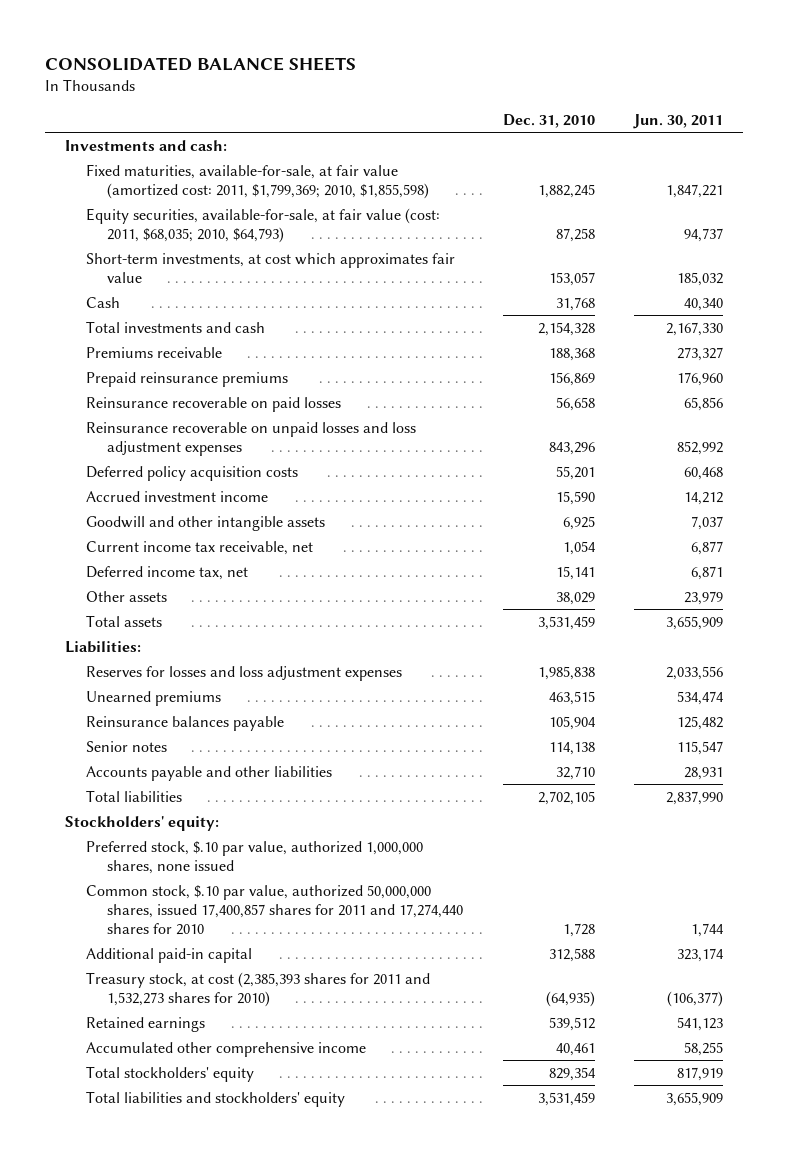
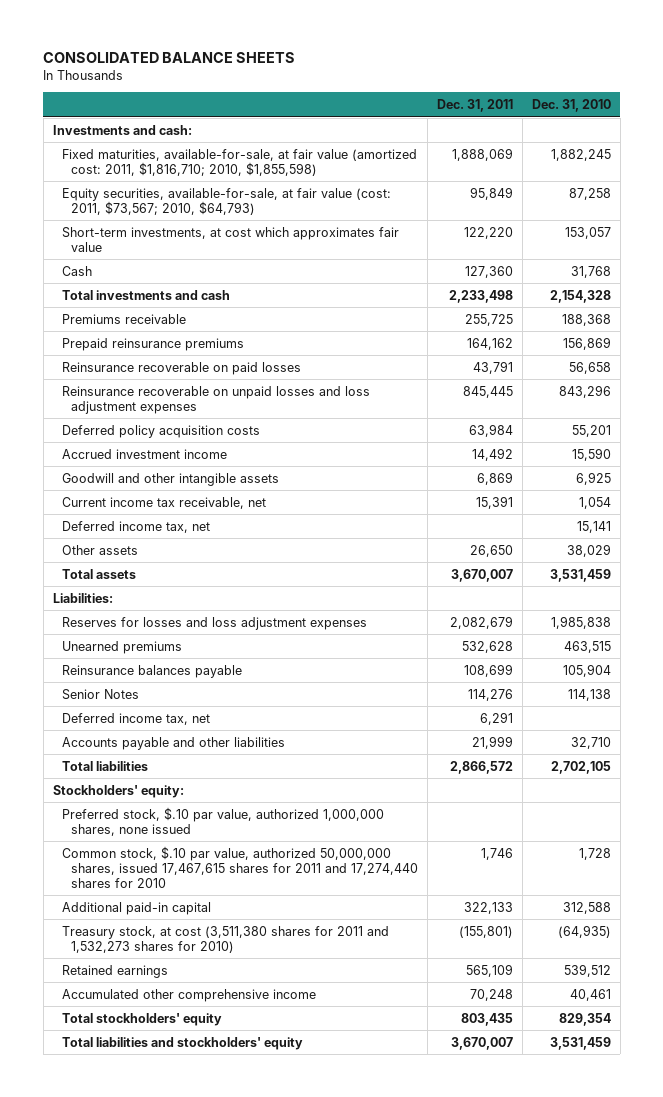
[633,113,724,129] Jun. 30, 2011 -> none
none -> [436,99,513,113] Dec. 31, 2011
[86,163,430,199] Fixed maturities, available-for-sale, at fair value (amortized cost: 2011, $1,799,369; 2010, $1,855,598) -> [61,148,417,176] Fixed maturities, available-for-sale, at fair value (amortized cost: 2011, $1,816,710; 2010, $1,855,598)
[86,207,441,243] Equity securities, available-for-sale, at fair value (cost: 2011, $68,035; 2010, $64,793) -> [61,187,391,215] Equity securities, available-for-sale, at fair value (cost: 2011, $73,567; 2010, $64,793)
[86,740,168,752] Senior notes -> [61,688,139,700] Senior Notes
none -> [61,712,210,725] Deferred income tax, net
[86,884,464,935] Common stock, $.10 par value, authorized 50,000,000 shares, issued 17,400,857 shares for 2011 and 17,274,440 shares for 2010 -> [61,845,418,888] Common stock, $.10 par value, authorized 50,000,000 shares, issued 17,467,615 shares for 2011 and 17,274,440 shares for 2010
[86,971,431,1007] Treasury stock, at cost (2,385,393 shares for 2011 and 1,532,273 shares for 2010) -> [61,925,389,953] Treasury stock, at cost (3,511,380 shares for 2011 and 1,532,273 shares for 2010)

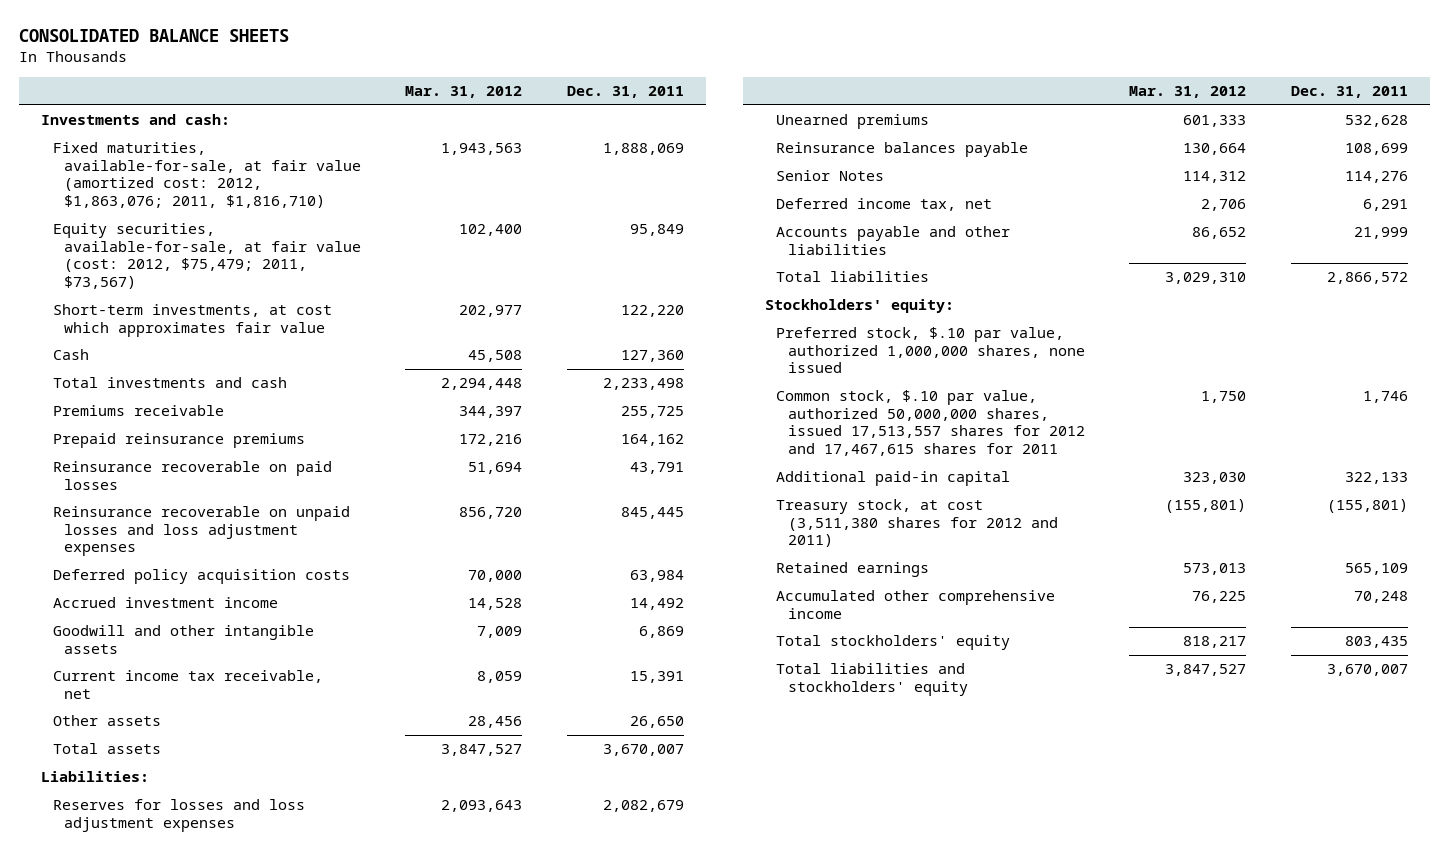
[531,99,611,113] Dec. 31, 2010 -> none
none -> [405,86,523,99] Mar. 31, 2012
[61,148,417,176] Fixed maturities, available-for-sale, at fair value (amortized cost: 2011, $1,816,710; 2010, $1,855,598) -> [52,142,361,208] Fixed maturities, available-for-sale, at fair value (amortized cost: 2012, $1,863,076; 2011, $1,816,710)
[61,187,391,215] Equity securities, available-for-sale, at fair value (cost: 2011, $73,567; 2010, $64,793) -> [52,223,361,289] Equity securities, available-for-sale, at fair value (cost: 2012, $75,479; 2011, $73,567)
[61,520,210,533] Deferred income tax, net -> none
[61,845,418,888] Common stock, $.10 par value, authorized 50,000,000 shares, issued 17,467,615 shares for 2011 and 17,274,440 shares for 2010 -> [776,390,1085,456] Common stock, $.10 par value, authorized 50,000,000 shares, issued 17,513,557 shares for 2012 and 17,467,615 shares for 2011
[61,925,389,953] Treasury stock, at cost (3,511,380 shares for 2011 and 1,532,273 shares for 2010) -> [776,499,1058,548] Treasury stock, at cost (3,511,380 shares for 2012 and 2011)

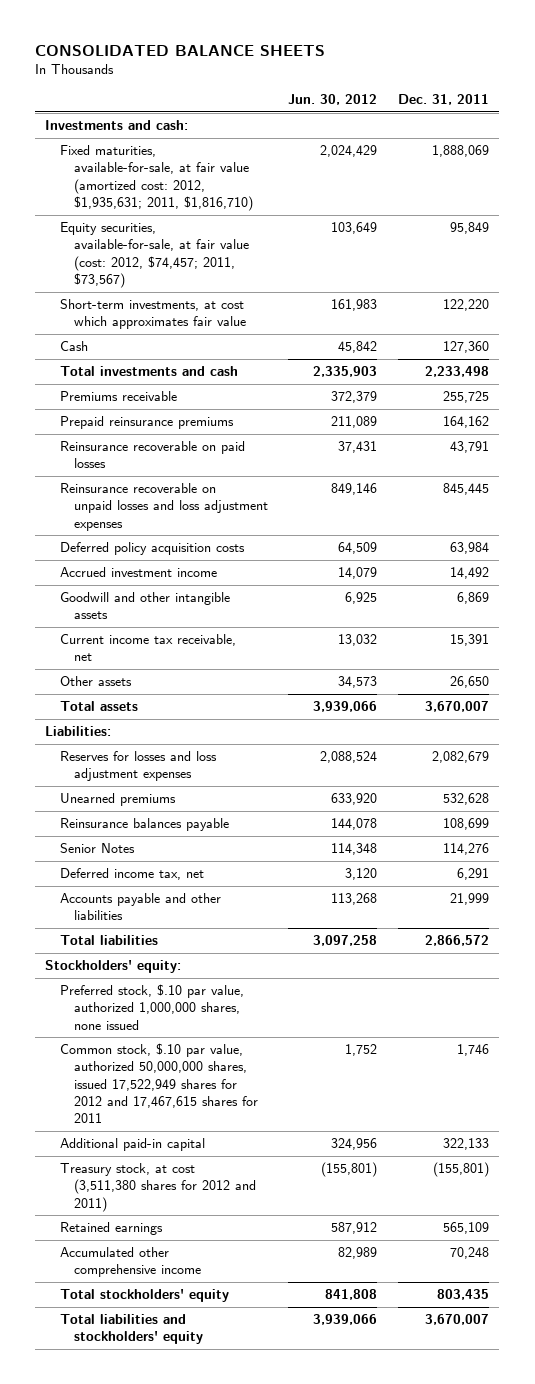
[405,86,523,99] Mar. 31, 2012 -> none
none -> [288,94,378,106] Jun. 30, 2012
[52,142,361,208] Fixed maturities, available-for-sale, at fair value (amortized cost: 2012, $1,863,076; 2011, $1,816,710) -> [59,145,253,211] Fixed maturities, available-for-sale, at fair value (amortized cost: 2012, $1,935,631; 2011, $1,816,710)
[52,223,361,289] Equity securities, available-for-sale, at fair value (cost: 2012, $75,479; 2011, $73,567) -> [59,222,249,288] Equity securities, available-for-sale, at fair value (cost: 2012, $74,457; 2011, $73,567)
[776,390,1085,456] Common stock, $.10 par value, authorized 50,000,000 shares, issued 17,513,557 shares for 2012 and 17,467,615 shares for 2011 -> [59,1043,258,1123] Common stock, $.10 par value, authorized 50,000,000 shares, issued 17,522,949 shares for 2012 and 17,467,615 shares for 2011

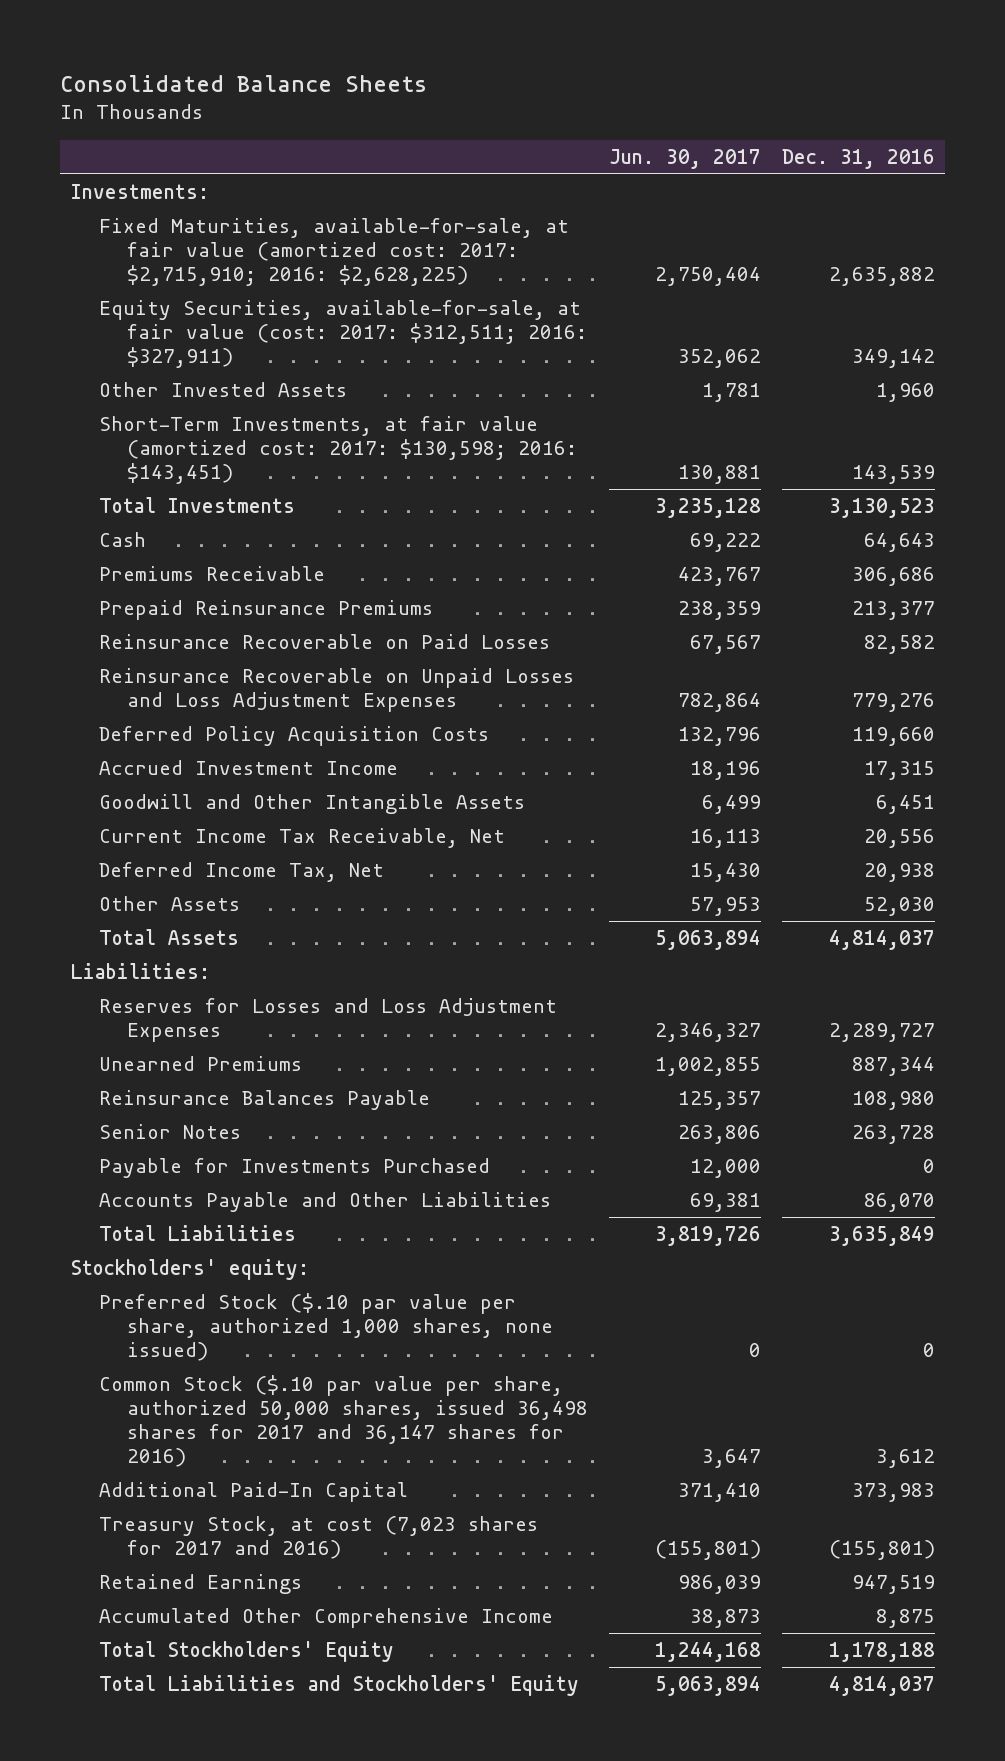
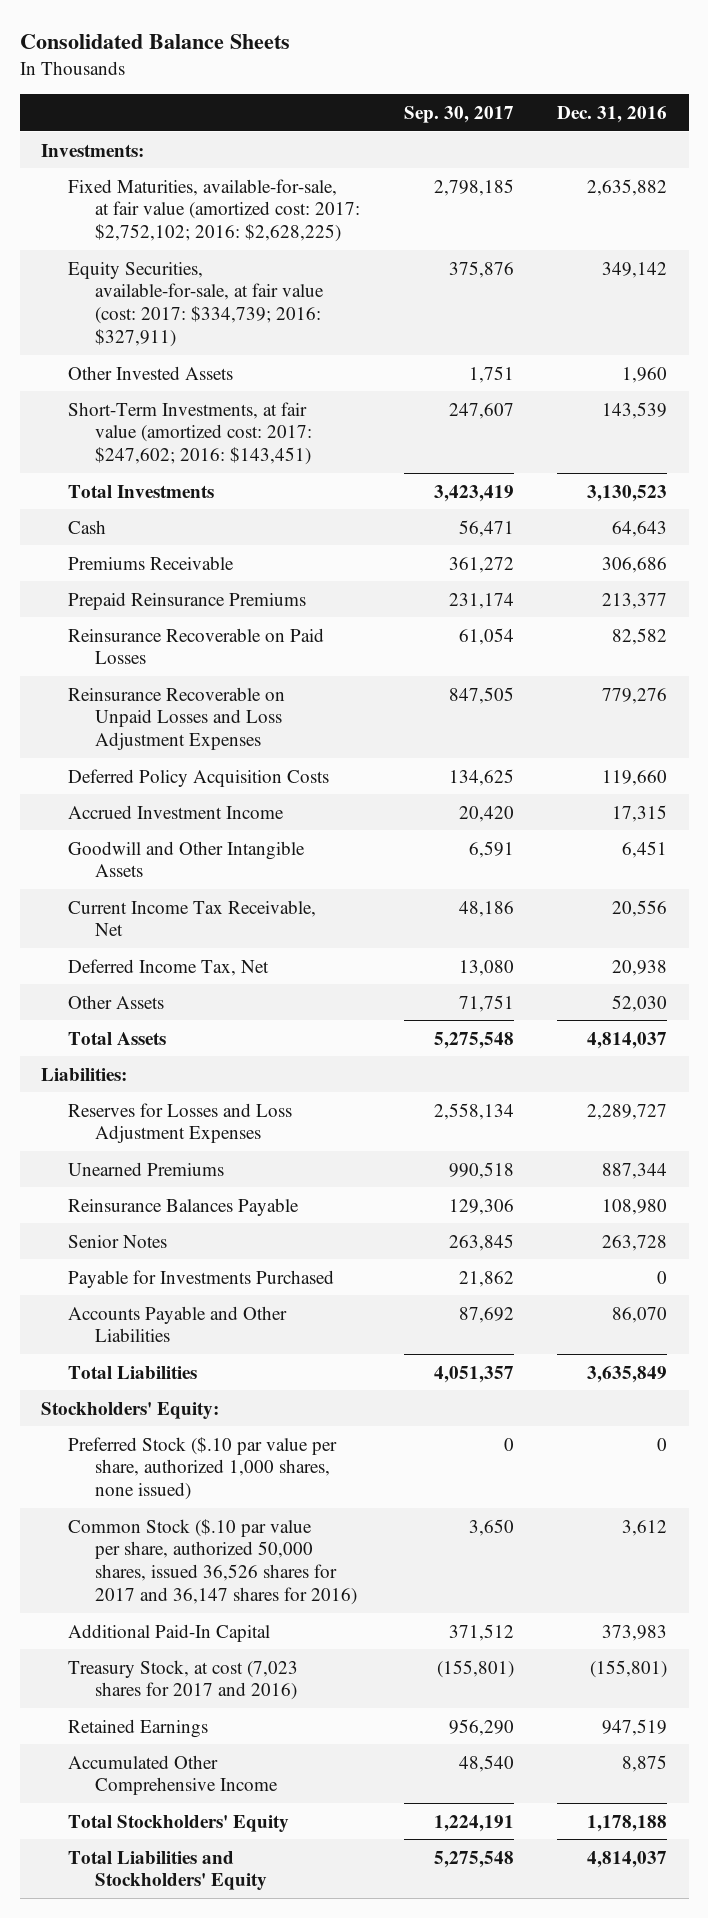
[608,148,761,169] Jun. 30, 2017 -> none
none -> [403,105,514,123] Sep. 30, 2017
[98,217,569,286] Fixed Maturities, available-for-sale, at fair value (amortized cost: 2017: $2,715,910; 2016: $2,628,225) -> [68,178,361,243] Fixed Maturities, available-for-sale, at fair value (amortized cost: 2017: $2,752,102; 2016: $2,628,225)
[98,299,587,368] Equity Securities, available-for-sale, at fair value (cost: 2017: $312,511; 2016: $327,911) -> [68,261,325,348] Equity Securities, available-for-sale, at fair value (cost: 2017: $334,739; 2016: $327,911)
[98,415,577,484] Short-Term Investments, at fair value (amortized cost: 2017: $130,598; 2016: $143,451) -> [68,401,313,466] Short-Term Investments, at fair value (amortized cost: 2017: $247,602; 2016: $143,451)
[70,1258,309,1280] Stockholders' equity: -> [41,1401,220,1419] Stockholders' Equity:
[98,1374,588,1467] Common Stock ($.10 par value per share, authorized 50,000 shares, issued 36,498 shares for 2017 and 36,147 shares for 2016) -> [68,1518,358,1606] Common Stock ($.10 par value per share, authorized 50,000 shares, issued 36,526 shares for 2017 and 36,147 shares for 2016)

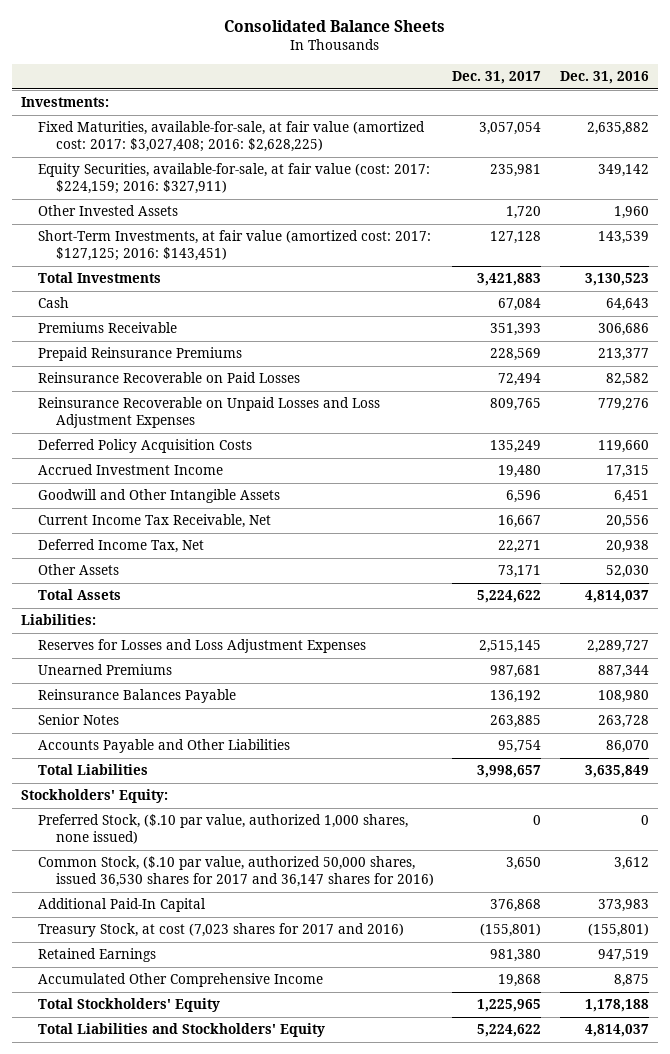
[403,105,514,123] Sep. 30, 2017 -> none
none -> [452,70,542,84] Dec. 31, 2017
[68,178,361,243] Fixed Maturities, available-for-sale, at fair value (amortized cost: 2017: $2,752,102; 2016: $2,628,225) -> [38,121,426,153] Fixed Maturities, available-for-sale, at fair value (amortized cost: 2017: $3,027,408; 2016: $2,628,225)
[68,261,325,348] Equity Securities, available-for-sale, at fair value (cost: 2017: $334,739; 2016: $327,911) -> [38,163,431,195] Equity Securities, available-for-sale, at fair value (cost: 2017: $224,159; 2016: $327,911)
[68,401,313,466] Short-Term Investments, at fair value (amortized cost: 2017: $247,602; 2016: $143,451) -> [38,230,432,262] Short-Term Investments, at fair value (amortized cost: 2017: $127,125; 2016: $143,451)
[68,1269,335,1288] Payable for Investments Purchased -> none
[68,1436,338,1501] Preferred Stock ($.10 par value per share, authorized 1,000 shares, none issued) -> [38,814,409,845] Preferred Stock, ($.10 par value, authorized 1,000 shares, none issued)
[68,1518,358,1606] Common Stock ($.10 par value per share, authorized 50,000 shares, issued 36,526 shares for 2017 and 36,147 shares for 2016) -> [38,856,434,888] Common Stock, ($.10 par value, authorized 50,000 shares, issued 36,530 shares for 2017 and 36,147 shares for 2016)

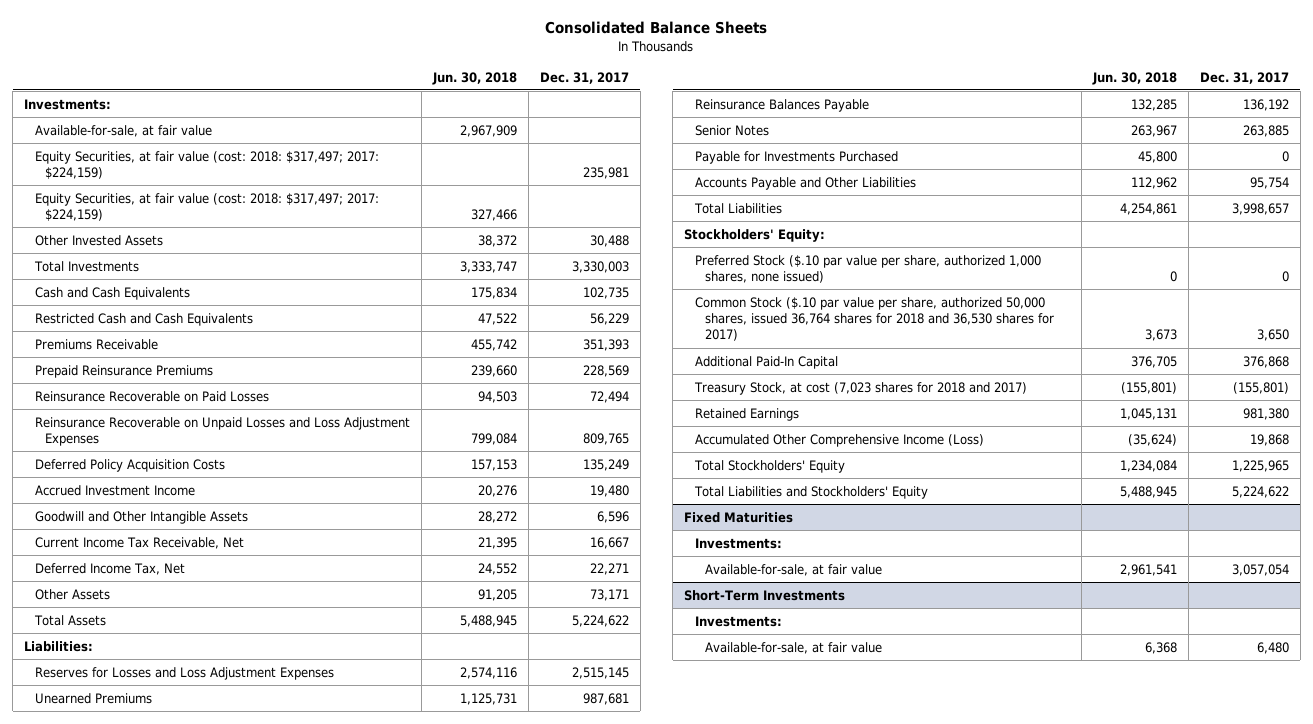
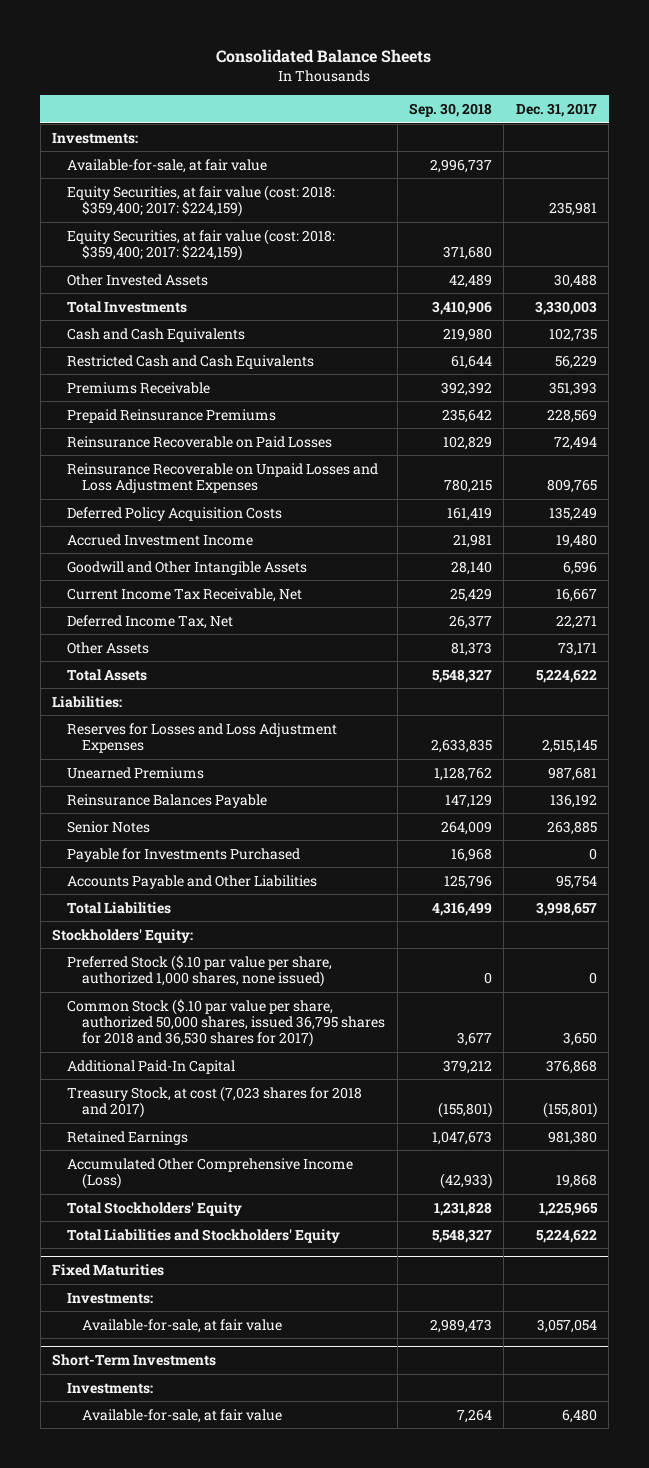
[431,71,517,85] Jun. 30, 2018 -> none
none -> [409,103,493,118] Sep. 30, 2018
[34,150,379,180] Equity Securities, at fair value (cost: 2018: $317,497; 2017: $224,159) -> [67,184,336,218] Equity Securities, at fair value (cost: 2018: $359,400; 2017: $224,159)
[34,192,379,222] Equity Securities, at fair value (cost: 2018: $317,497; 2017: $224,159) -> [67,228,336,262] Equity Securities, at fair value (cost: 2018: $359,400; 2017: $224,159)
[694,296,1055,342] Common Stock ($.10 par value per share, authorized 50,000 shares, issued 36,764 shares for 2018 and 36,530 shares for 2017) -> [67,998,386,1048] Common Stock ($.10 par value per share, authorized 50,000 shares, issued 36,795 shares for 2018 and 36,530 shares for 2017)

